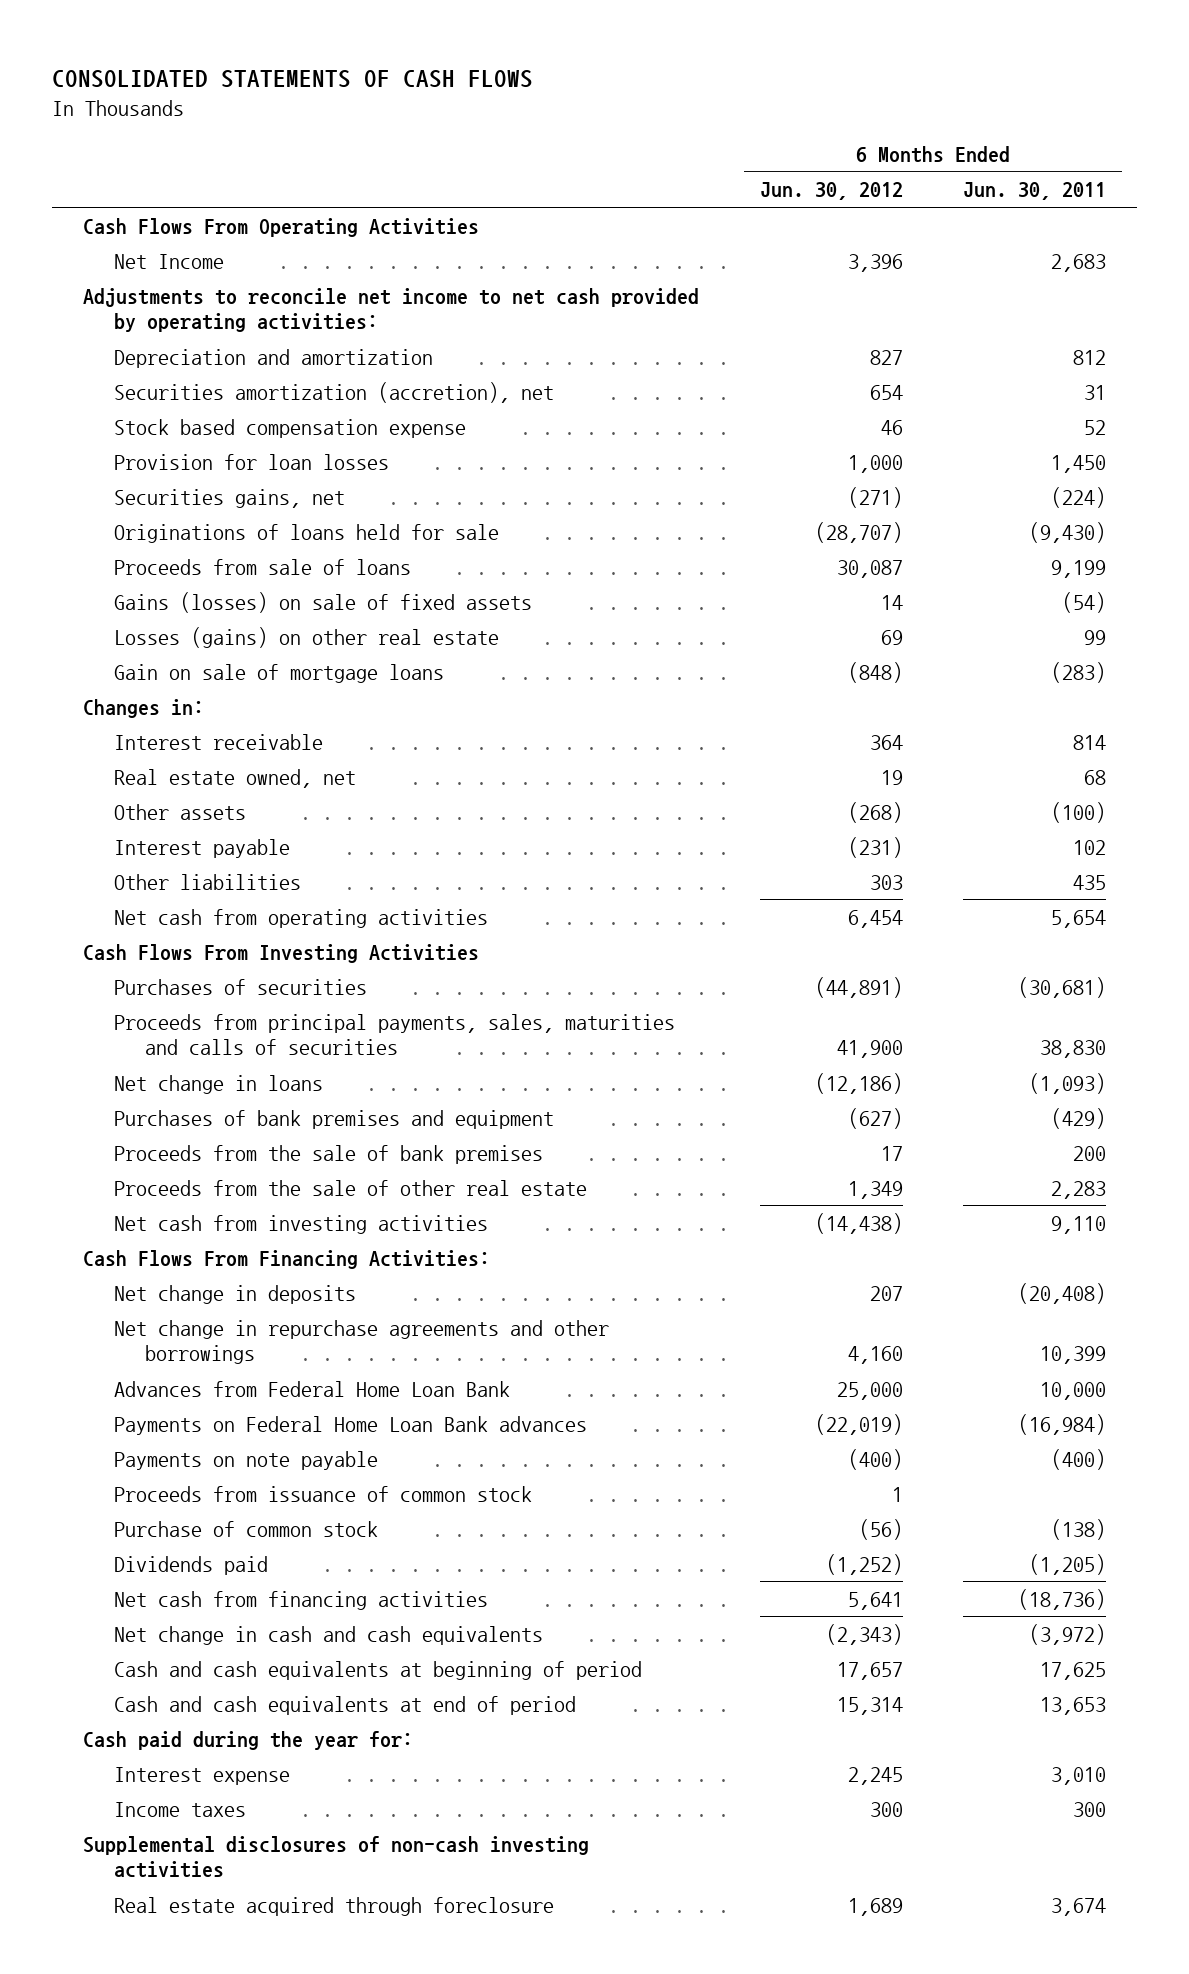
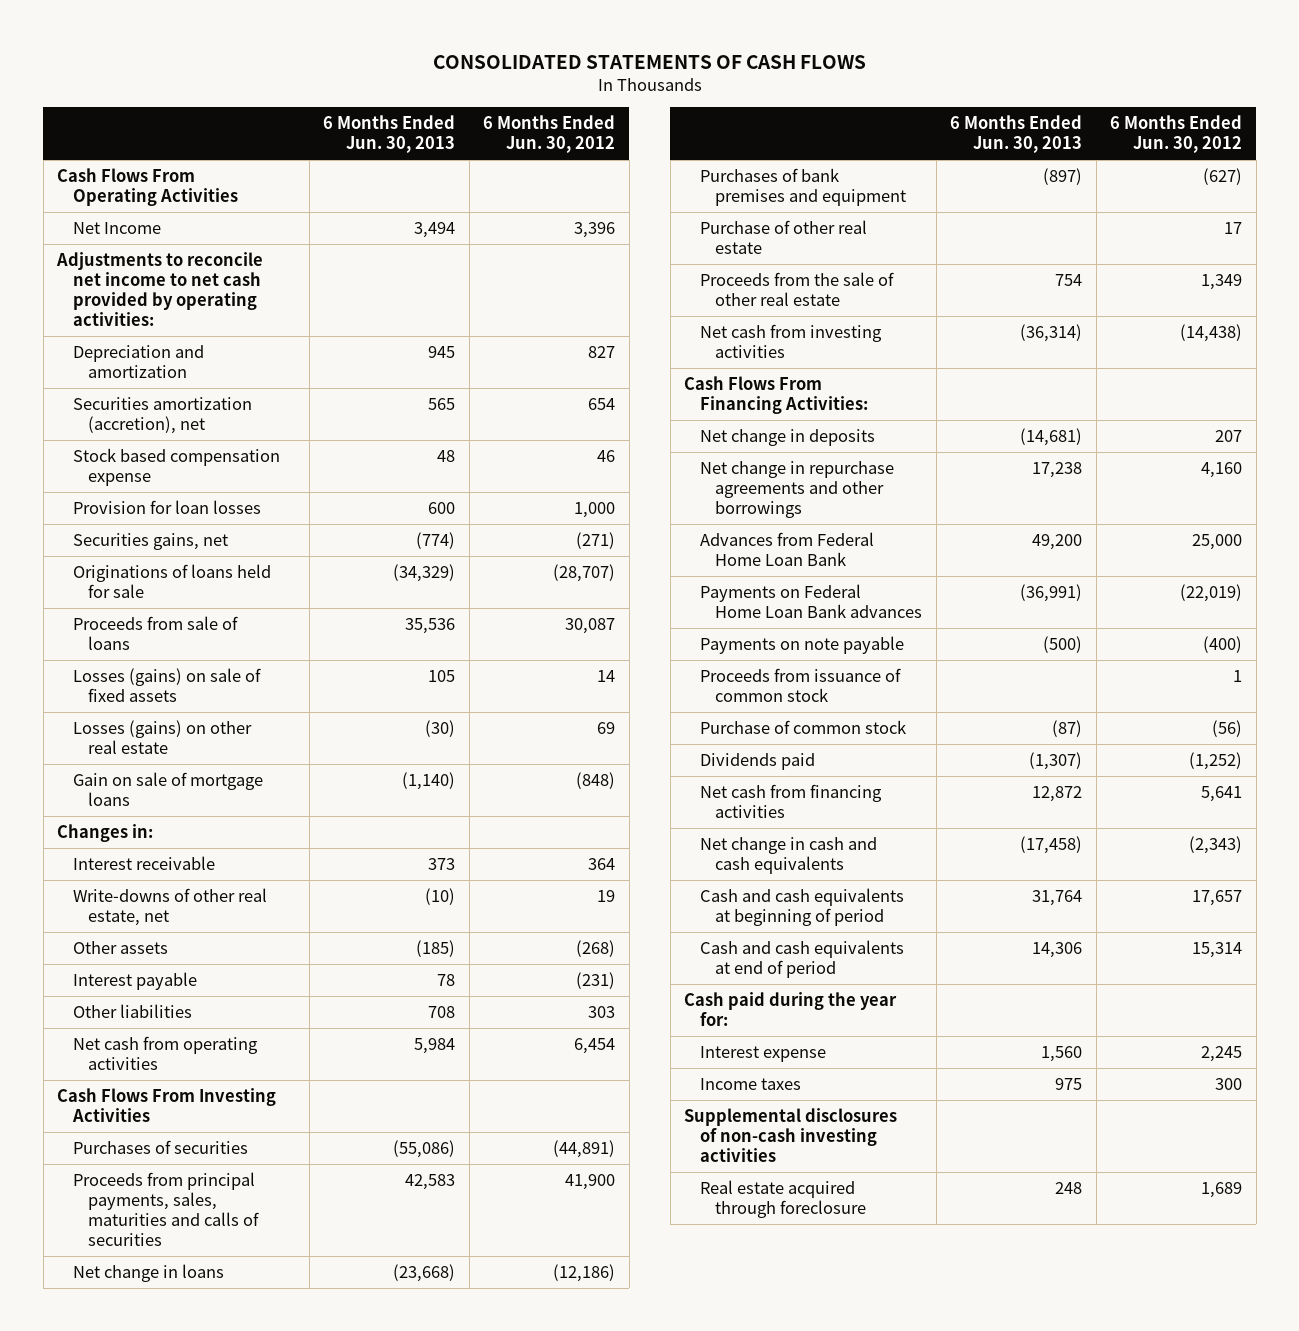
[963,182,1107,201] Jun. 30, 2011 -> none
none -> [323,114,456,154] 6 Months Ended Jun. 30, 2013
[113,591,532,613] Gains (losses) on sale of fixed assets -> [72,667,261,703] Losses (gains) on sale of fixed assets
[113,768,356,788] Real estate owned, net -> [72,887,267,927] Write-downs of other real estate, net
[113,1144,543,1164] Proceeds from the sale of bank premises -> none
none -> [699,219,867,255] Purchase of other real estate

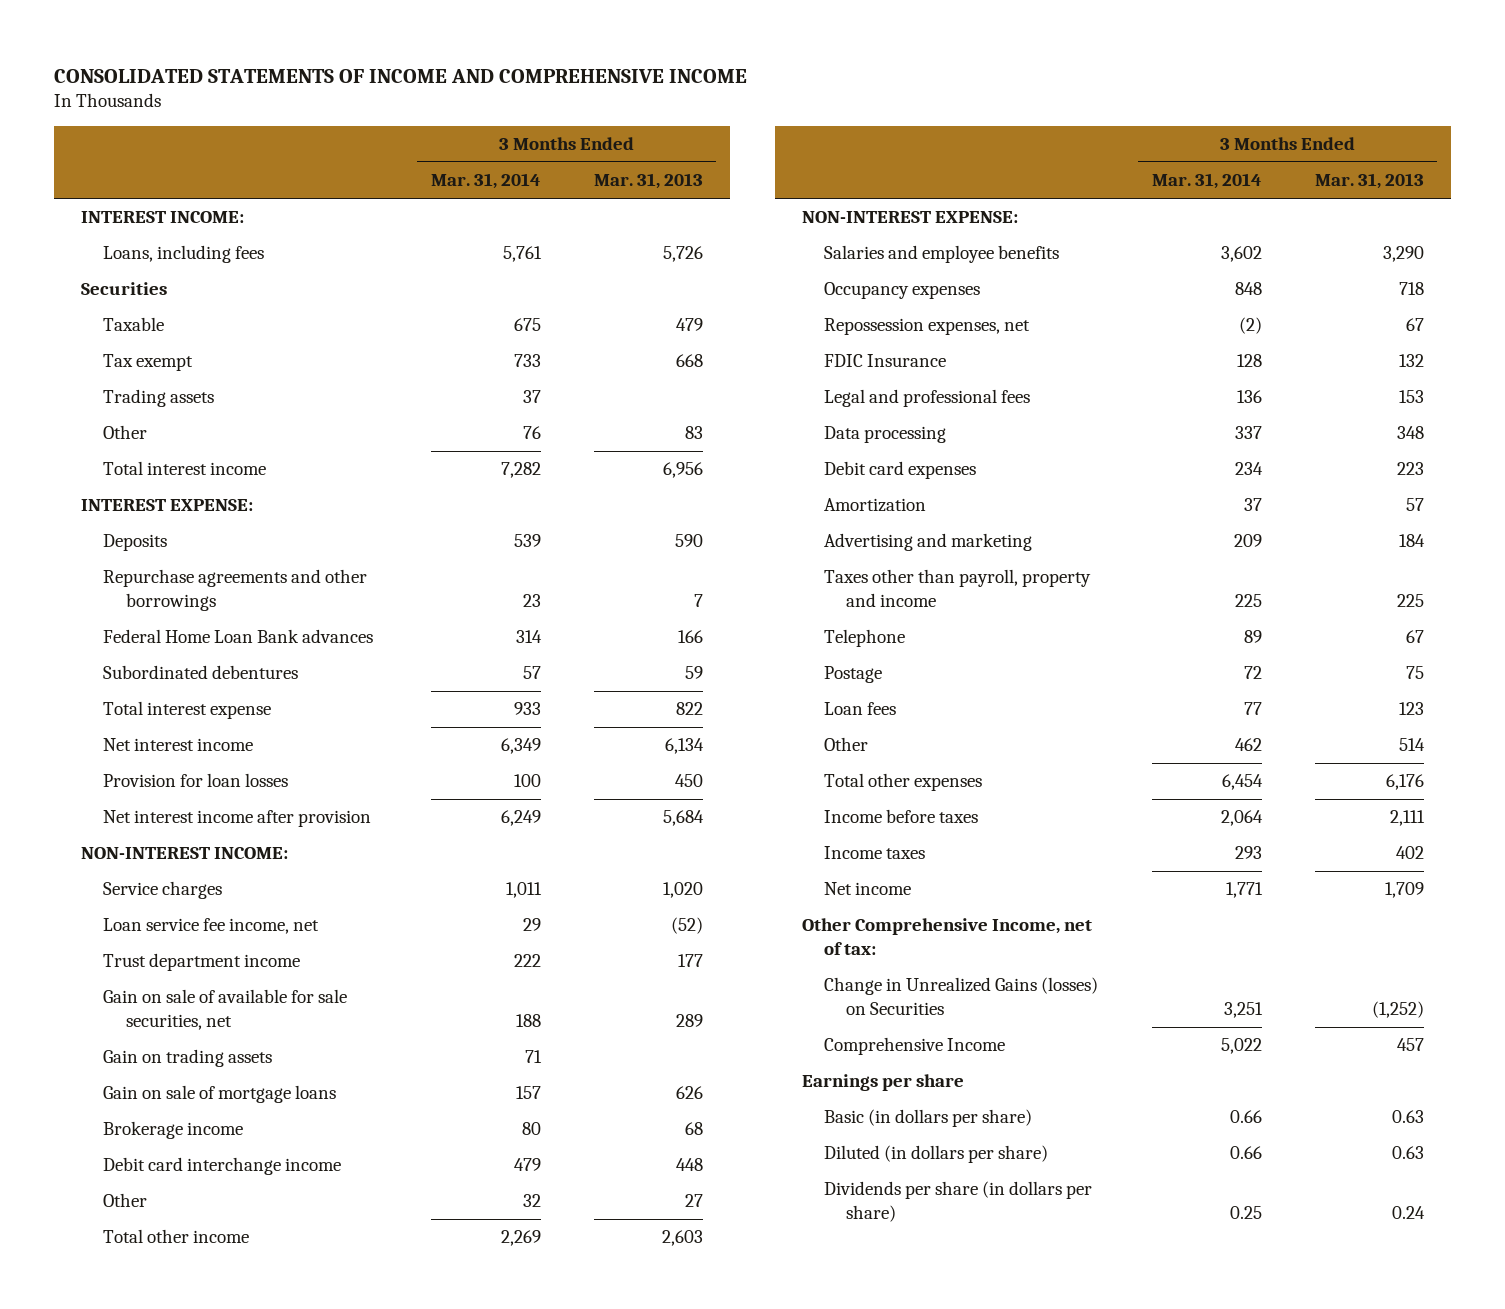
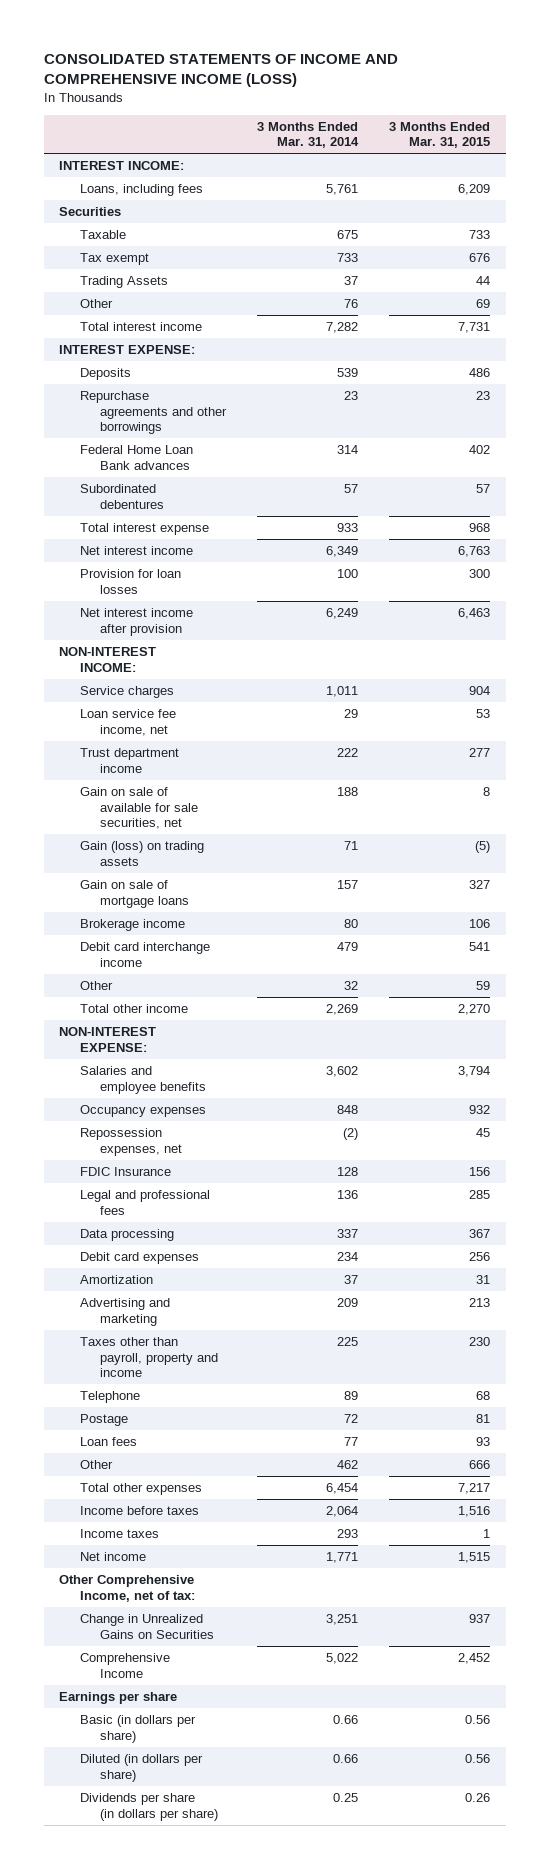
[54,68,748,83] CONSOLIDATED STATEMENTS OF INCOME AND COMPREHENSIVE INCOME -> [43,53,398,88] CONSOLIDATED STATEMENTS OF INCOME AND COMPREHENSIVE INCOME (LOSS)
[593,173,703,190] Mar. 31, 2013 -> none
none -> [388,121,490,149] 3 Months Ended Mar. 31, 2015
[103,389,215,408] Trading assets -> [79,276,168,289] Trading Assets
[103,1049,273,1068] Gain on trading assets -> [79,841,204,866] Gain (loss) on trading assets
[824,977,1099,1015] Change in Unrealized Gains (losses) on Securities -> [79,1614,214,1639] Change in Unrealized Gains on Securities

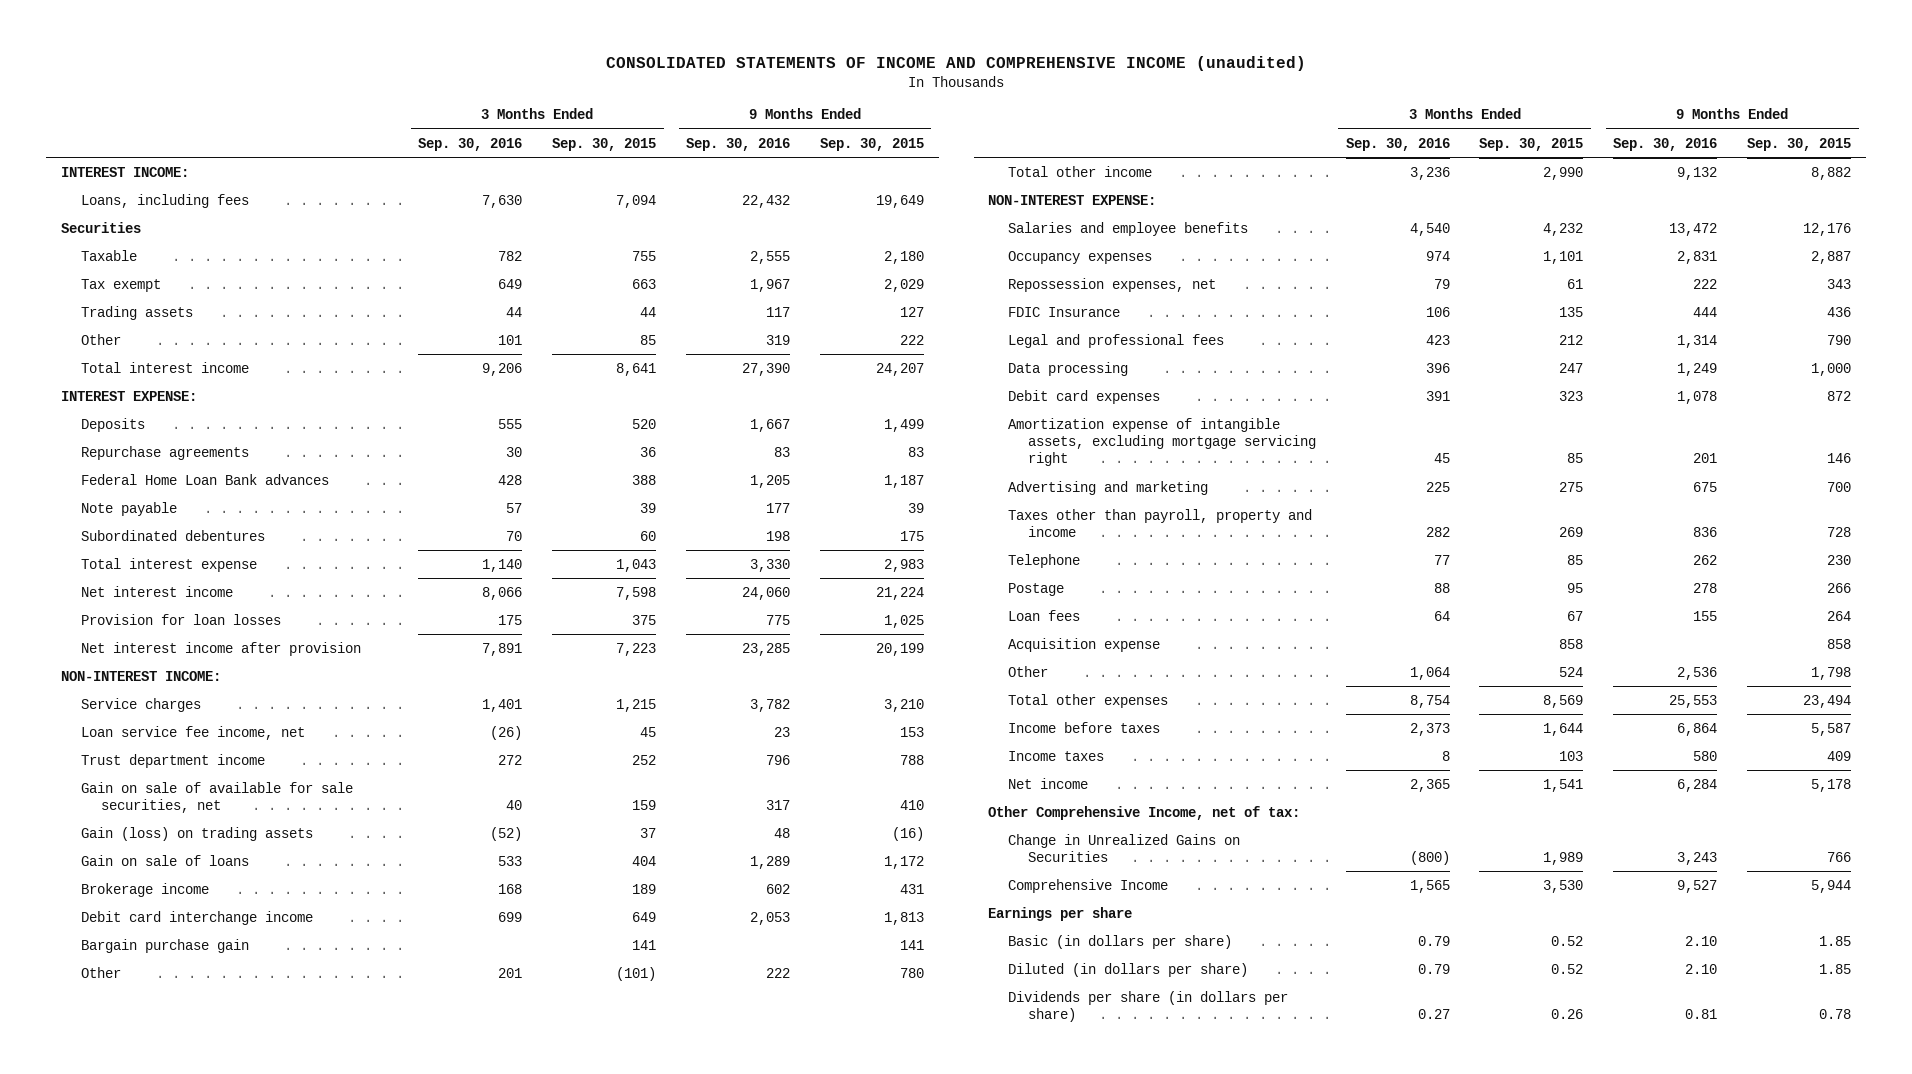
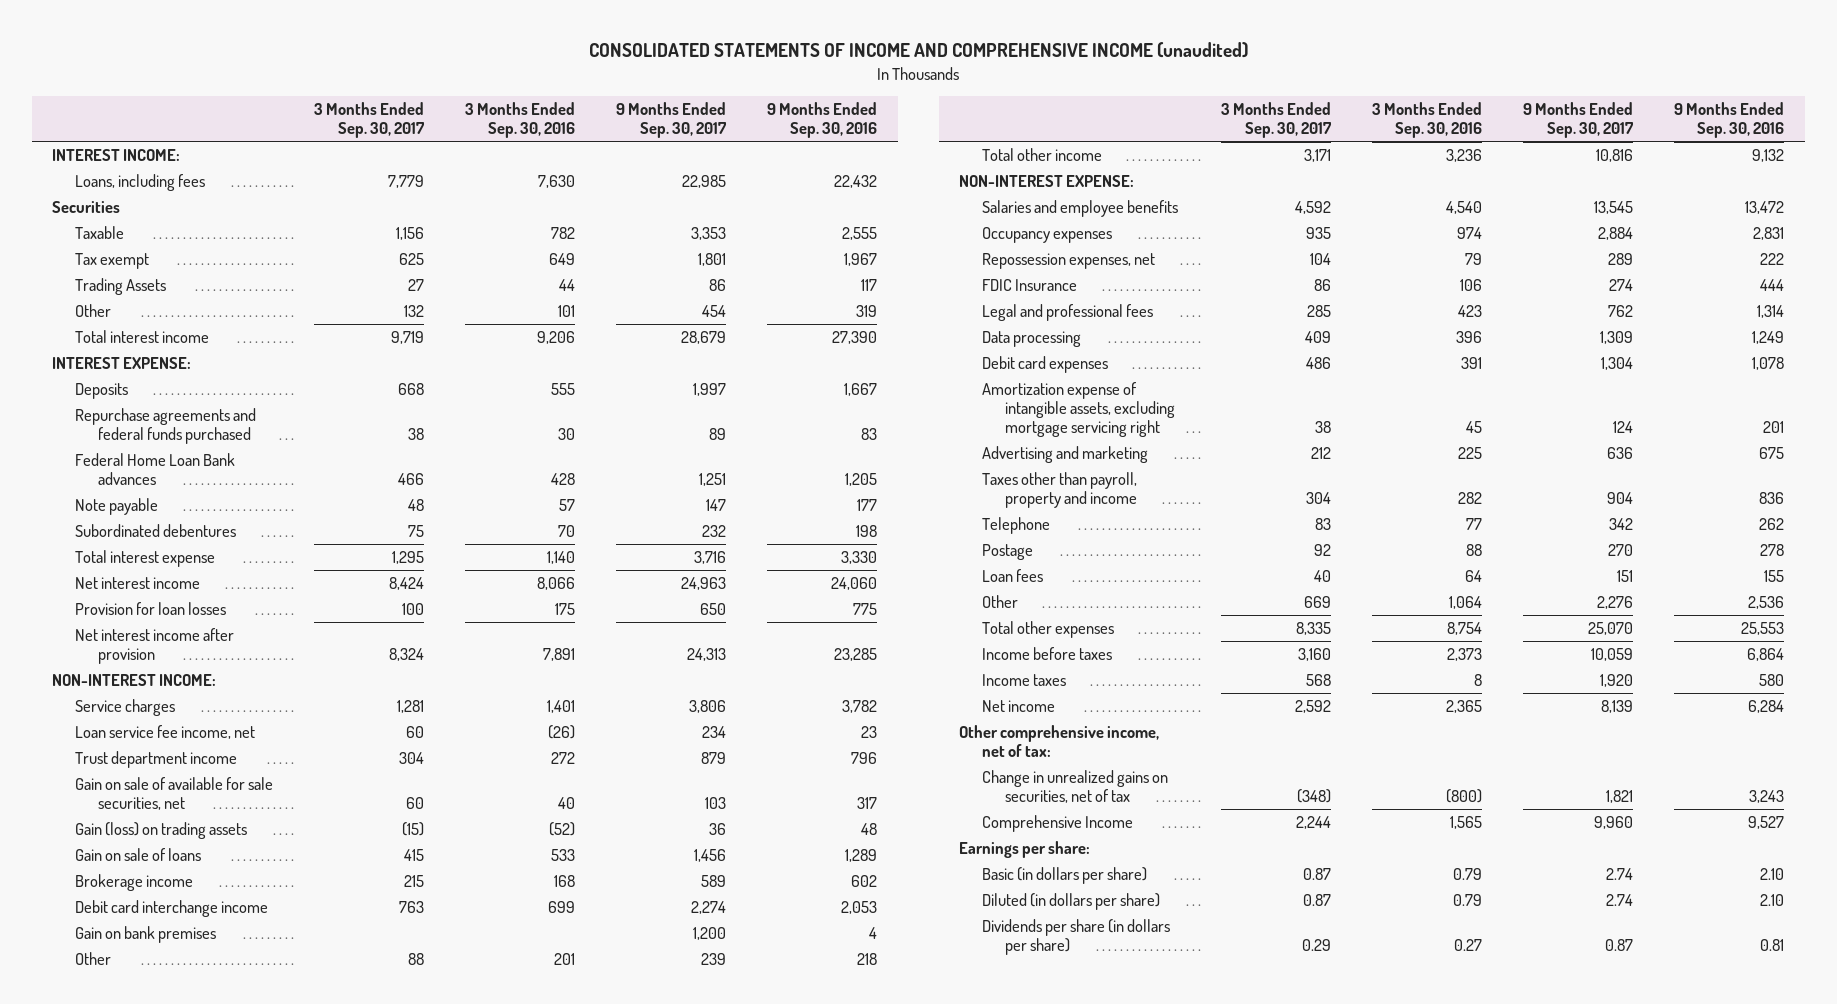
[552,137,657,151] Sep. 30, 2015 -> none
[819,137,924,151] Sep. 30, 2015 -> none
none -> [314,102,426,139] 3 Months Ended Sep. 30, 2017
none -> [616,102,728,139] 9 Months Ended Sep. 30, 2017
[80,305,193,320] Trading assets -> [75,278,167,296] Trading Assets
[80,445,249,460] Repurchase agreements -> [75,408,257,445] Repurchase agreements and federal funds purchased
[80,938,249,953] Bargain purchase gain -> none
none -> [75,926,217,944] Gain on bank premises
[766,967,791,978] 222 -> [857,953,878,966] 218
[1008,637,1161,652] Acquisition expense -> none
[988,805,1301,820] Other Comprehensive Income, net of tax: -> [959,725,1160,758] Other comprehensive income, net of tax:
[1008,833,1241,862] Change in Unrealized Gains on Securities -> [982,770,1169,804] Change in unrealized gains on securities, net of tax
[988,906,1133,921] Earnings per share -> [959,841,1091,859] Earnings per share:

